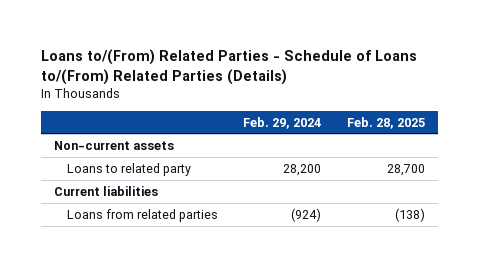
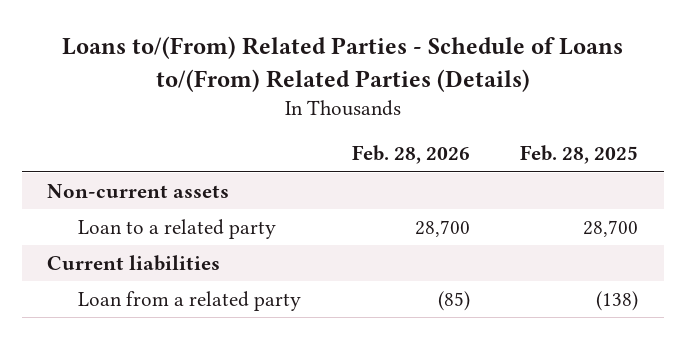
[243,116,322,129] Feb. 29, 2024 -> none
none -> [351,145,470,165] Feb. 28, 2026
[66,162,191,176] Loans to related party -> [78,218,277,239] Loan to a related party
[66,208,218,222] Loans from related parties -> [78,290,302,311] Loan from a related party

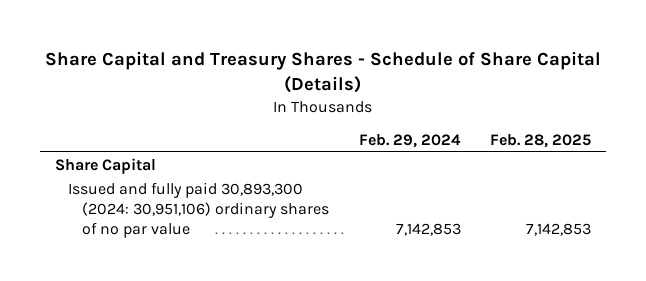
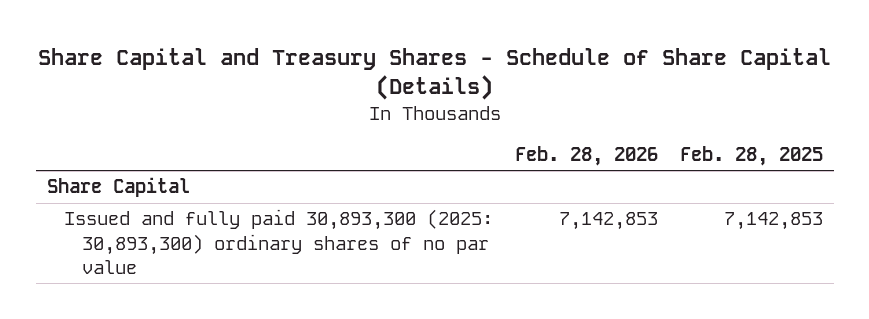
[358,133,461,148] Feb. 29, 2024 -> none
none -> [515,145,659,166] Feb. 28, 2026
[68,182,329,238] Issued and fully paid 30,893,300 (2024: 30,951,106) ordinary shares of no par value -> [64,209,494,275] Issued and fully paid 30,893,300 (2025: 30,893,300) ordinary shares of no par value

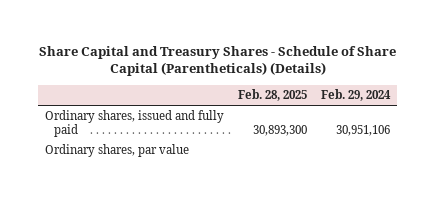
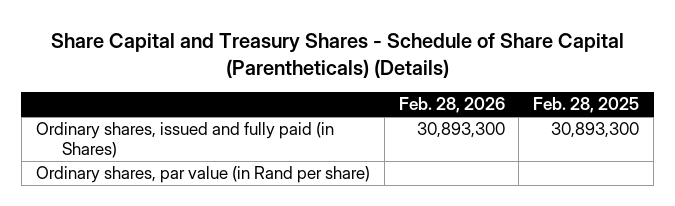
[321,89,392,102] Feb. 29, 2024 -> none
none -> [398,97,505,114] Feb. 28, 2026
[45,110,225,138] Ordinary shares, issued and fully paid -> [35,122,334,159] Ordinary shares, issued and fully paid (in Shares)
[45,144,190,158] Ordinary shares, par value -> [35,166,370,184] Ordinary shares, par value (in Rand per share)

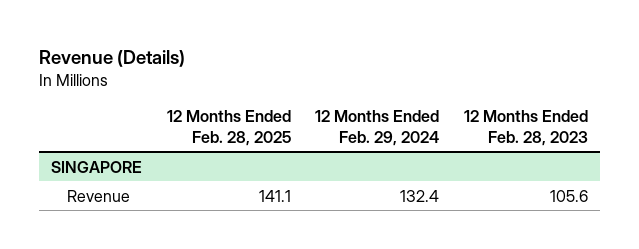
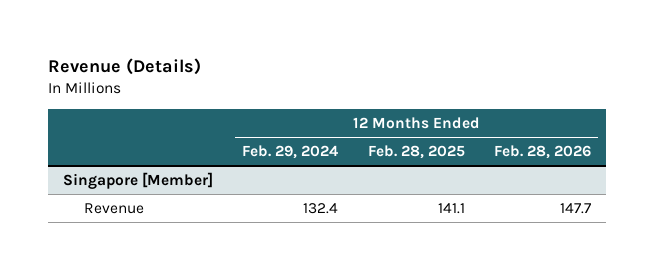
[463,110,588,146] 12 Months Ended Feb. 28, 2023 -> none
none -> [494,145,592,160] Feb. 28, 2026
[51,160,143,173] SINGAPORE -> [62,171,213,189] Singapore [Member]

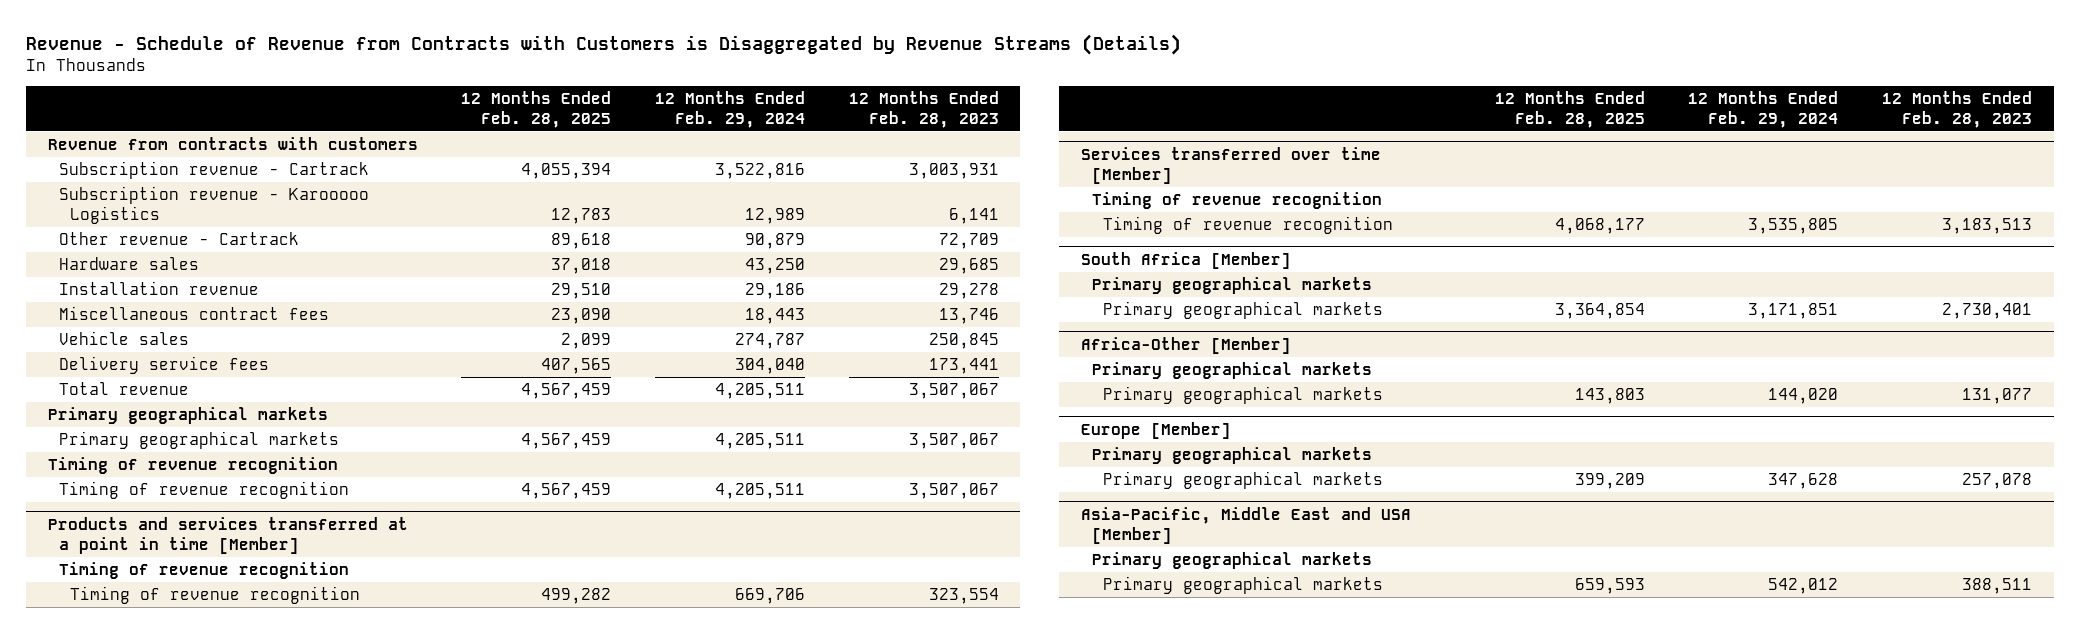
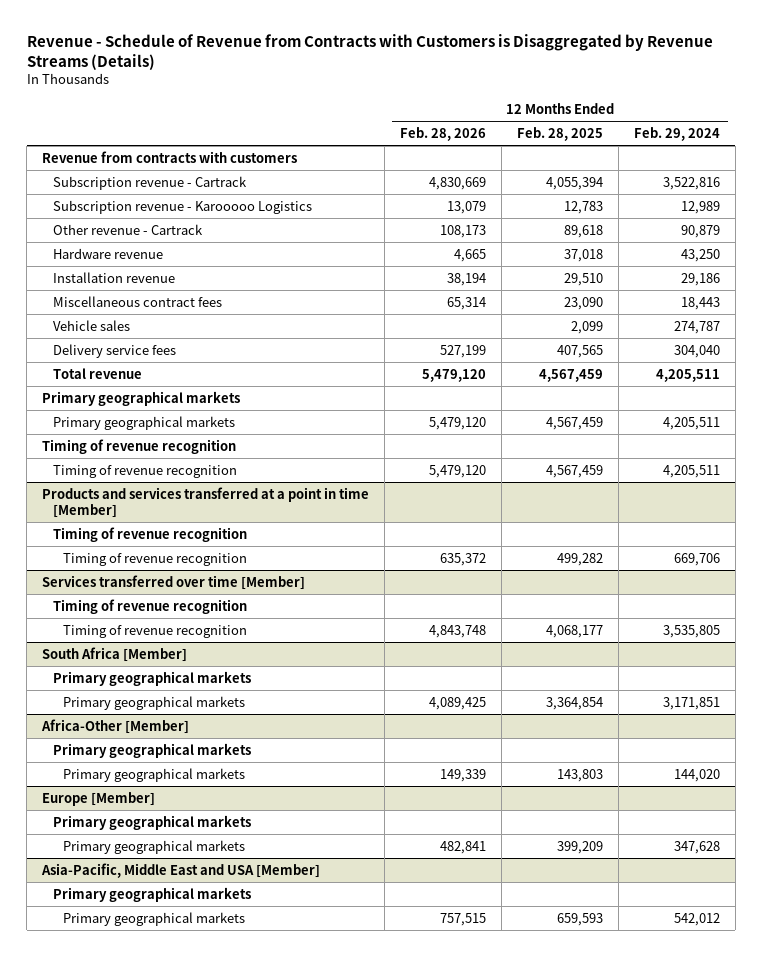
[848,90,999,128] 12 Months Ended Feb. 28, 2023 -> none
none -> [400,126,487,141] Feb. 28, 2026
[58,256,199,270] Hardware sales -> [52,247,163,259] Hardware revenue

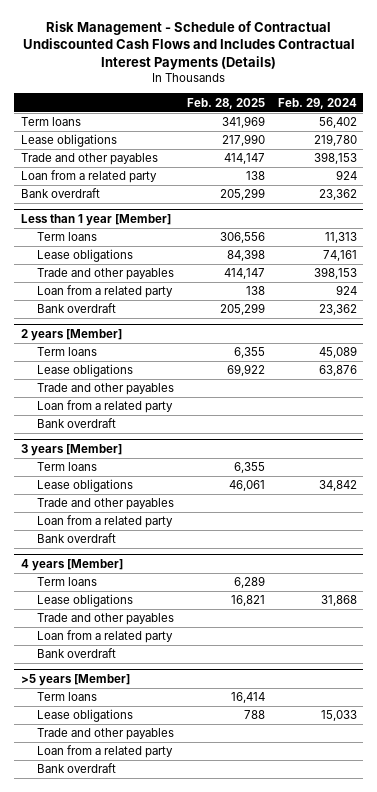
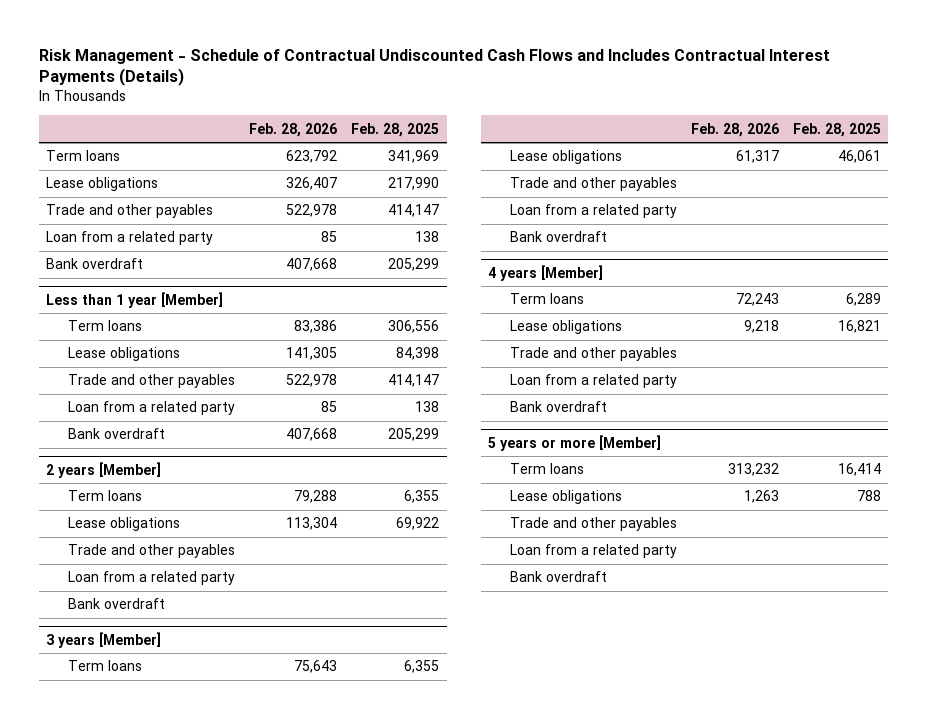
[277,97,357,109] Feb. 29, 2024 -> none
none -> [249,122,338,137] Feb. 28, 2026
[20,674,130,687] >5 years [Member] -> [488,434,662,451] 5 years or more [Member]

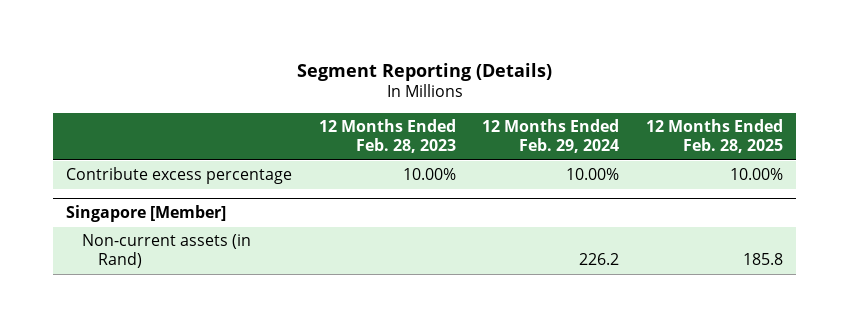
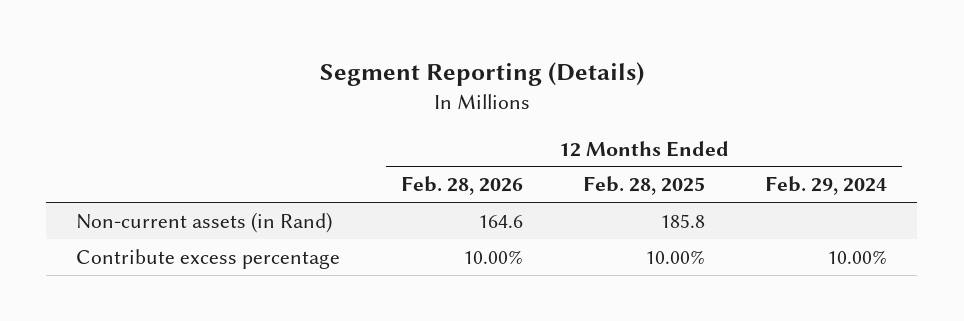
[318,119,456,153] 12 Months Ended Feb. 28, 2023 -> none
none -> [400,176,523,196] Feb. 28, 2026
none -> [76,211,333,233] Non-current assets (in Rand)
[66,204,227,222] Singapore [Member] -> none
[82,234,252,269] Non-current assets (in Rand) -> none

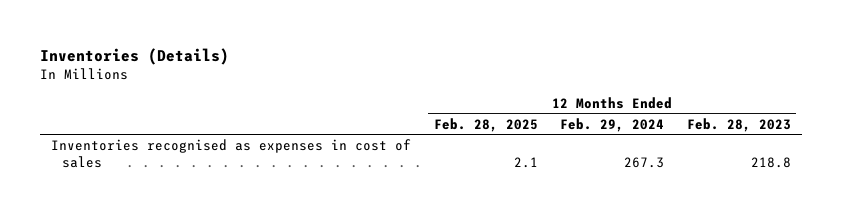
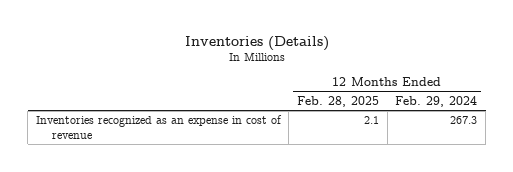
[686,117,791,132] Feb. 28, 2023 -> none
[51,139,412,169] Inventories recognised as expenses in cost of sales -> [35,115,282,139] Inventories recognized as an expense in cost of revenue

